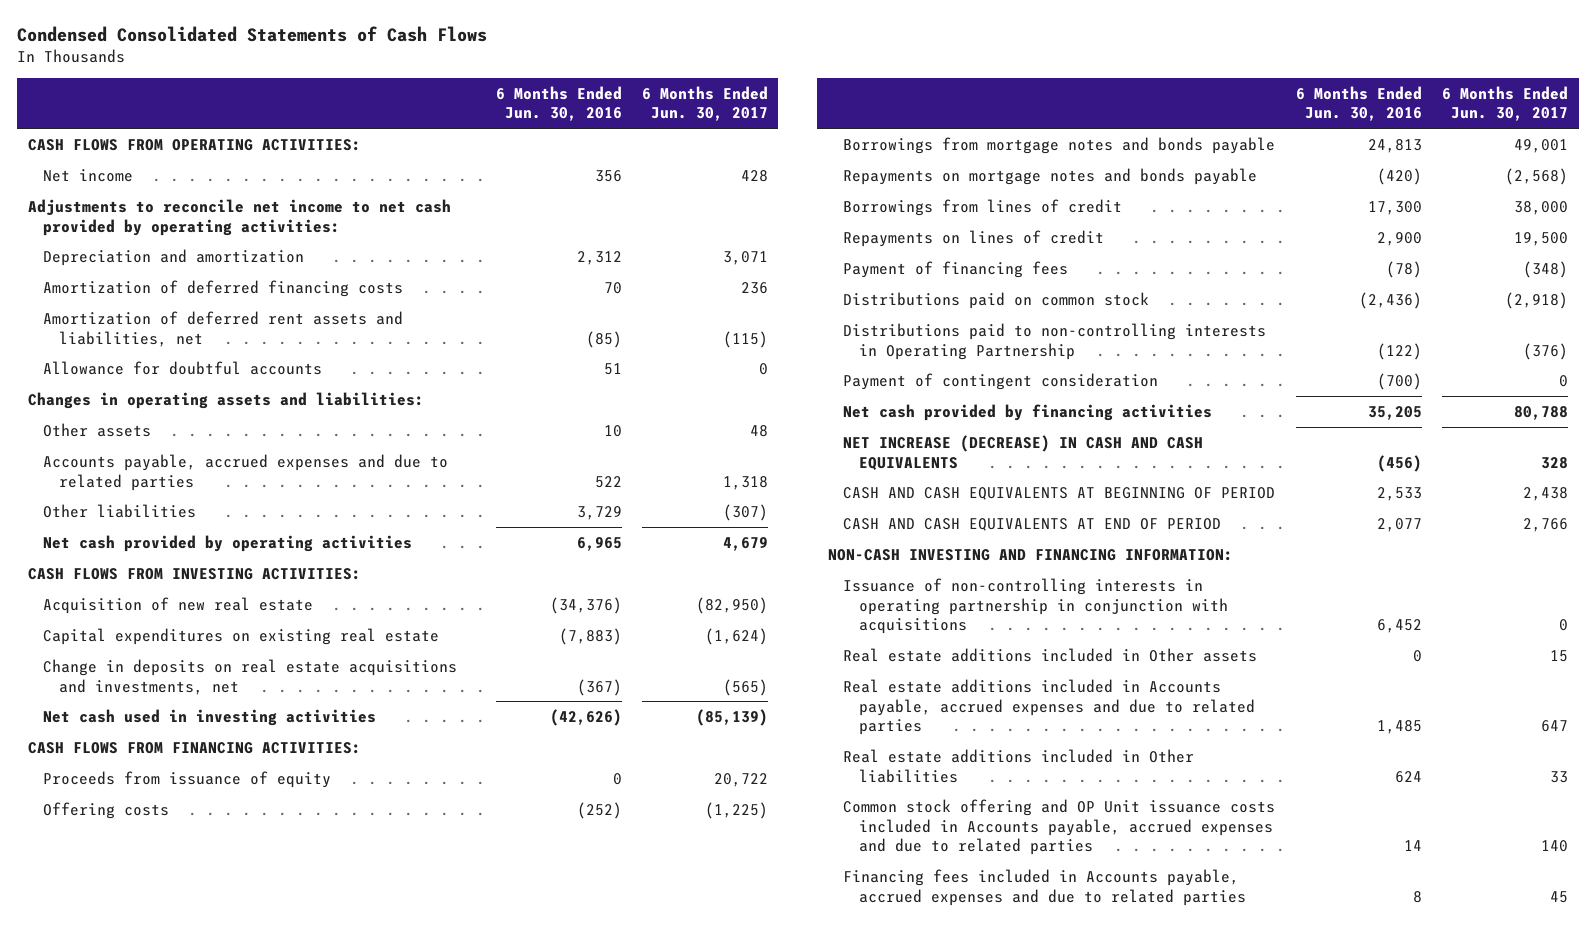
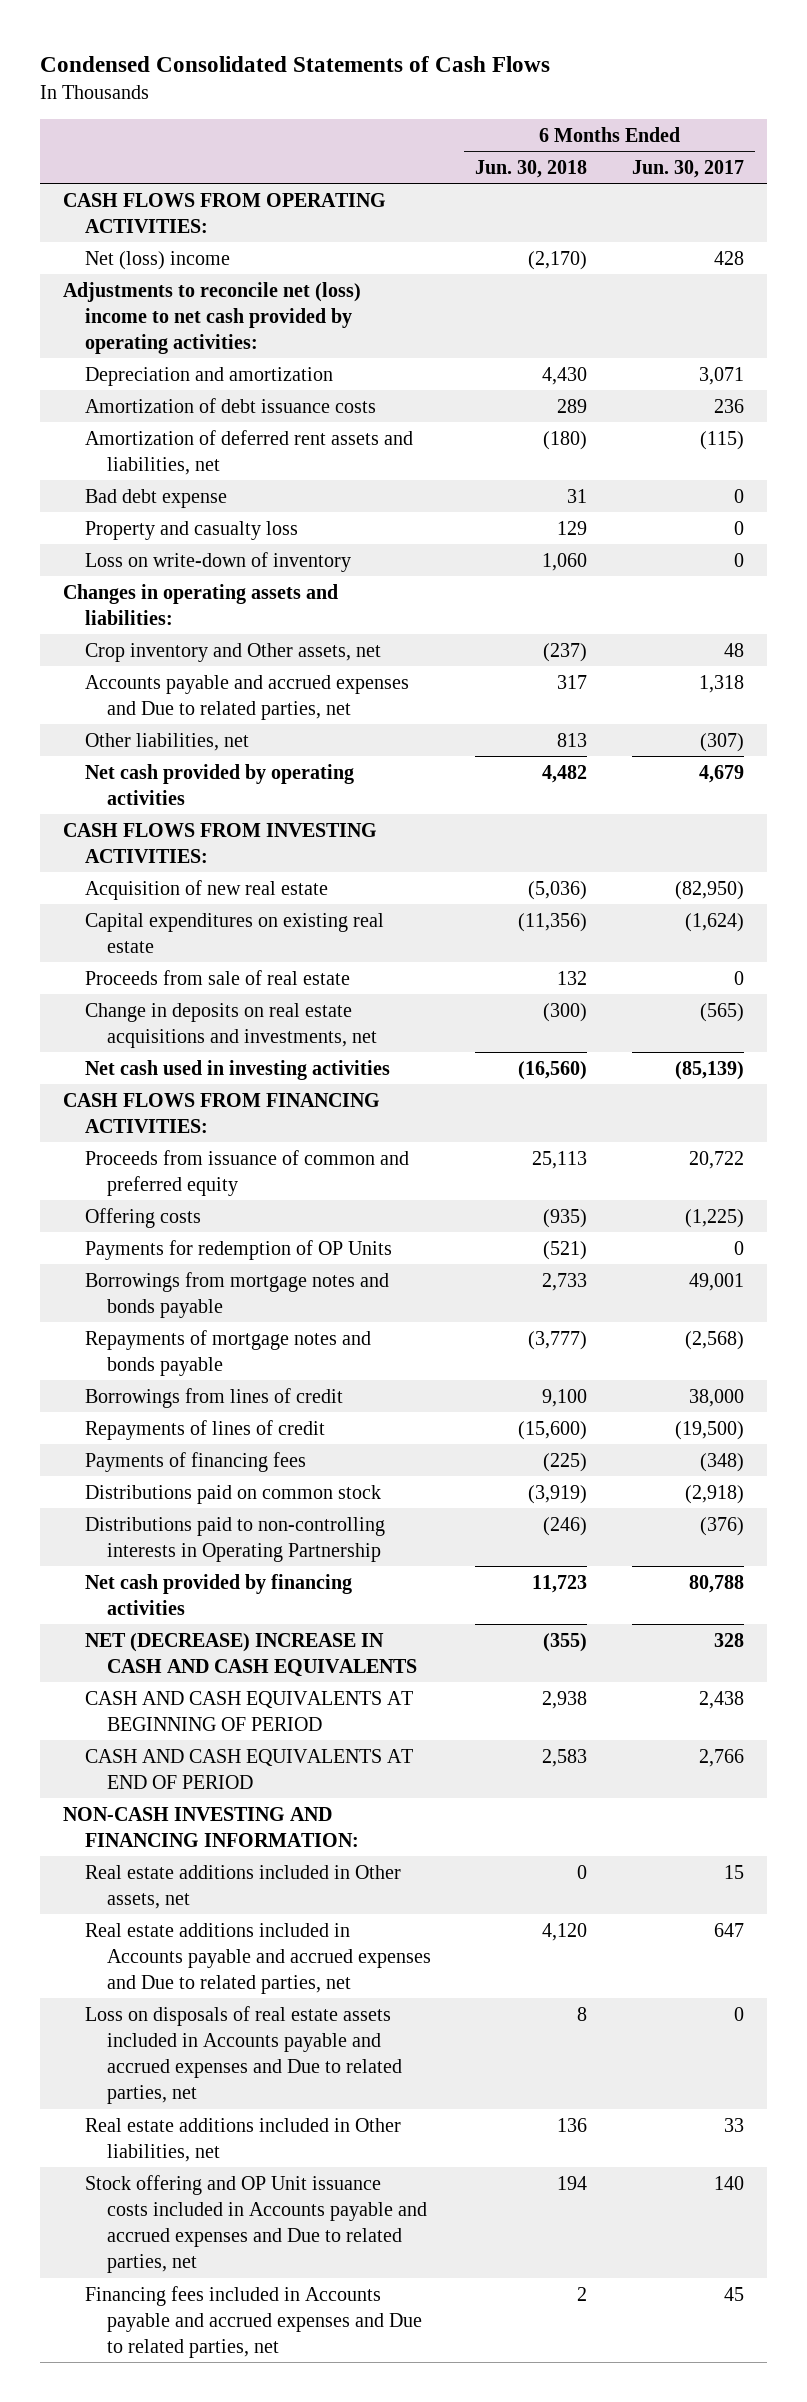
[495,85,622,122] 6 Months Ended Jun. 30, 2016 -> none
none -> [475,159,588,178] Jun. 30, 2018
[43,168,134,182] Net income -> [84,250,230,270] Net (loss) income
[27,198,451,236] Adjustments to reconcile net income to net cash provided by operating activities: -> [62,281,361,354] Adjustments to reconcile net (loss) income to net cash provided by operating activities:
[43,279,404,297] Amortization of deferred financing costs -> [84,397,376,413] Amortization of debt issuance costs
[43,360,323,375] Allowance for doubtful accounts -> [84,488,227,508] Bad debt expense
none -> [84,520,298,540] Property and casualty loss
none -> [84,551,351,572] Loss on write-down of inventory
[43,422,152,437] Other assets -> [84,642,381,662] Crop inventory and Other assets, net
[43,453,449,491] Accounts payable, accrued expenses and due to related parties -> [84,674,409,720] Accounts payable and accrued expenses and Due to related parties, net
[43,503,197,518] Other liabilities -> [84,732,249,751] Other liabilities, net
none -> [84,969,350,985] Proceeds from sale of real estate
[43,770,332,788] Proceeds from issuance of equity -> [84,1149,409,1196] Proceeds from issuance of common and preferred equity
none -> [84,1239,392,1260] Payments for redemption of OP Units
[843,167,1258,185] Repayments on mortgage notes and bonds payable -> [84,1329,371,1376] Repayments of mortgage notes and bonds payable
[843,229,1105,247] Repayments on lines of credit -> [84,1419,325,1440] Repayments of lines of credit
[1514,231,1569,246] 19,500 -> [675,1420,745,1440] (19,500)
[843,260,1069,278] Payment of financing fees -> [84,1451,306,1472] Payments of financing fees
[843,372,1159,390] Payment of contingent consideration -> none
[843,434,1204,470] NET INCREASE (DECREASE) IN CASH AND CASH EQUIVALENTS -> [84,1632,417,1677] NET (DECREASE) INCREASE IN CASH AND CASH EQUIVALENTS
[843,577,1228,635] Issuance of non-controlling interests in operating partnership in conjunction with acquisitions -> none
[843,647,1258,662] Real estate additions included in Other assets -> [84,1864,401,1909] Real estate additions included in Other assets, net
[843,678,1255,736] Real estate additions included in Accounts payable, accrued expenses and due to related parties -> [84,1922,431,1994] Real estate additions included in Accounts payable and accrued expenses and Due to related parties, net
none -> [84,2005,402,2105] Loss on disposals of real estate assets included in Accounts payable and accrued expenses and Due to related parties, net
[843,748,1195,783] Real estate additions included in Other liabilities -> [84,2117,401,2162] Real estate additions included in Other liabilities, net
[843,798,1276,856] Common stock offering and OP Unit issuance costs included in Accounts payable, accrued expenses and due to related parties -> [84,2174,427,2274] Stock offering and OP Unit issuance costs included in Accounts payable and accrued expenses and Due to related parties, net
[843,868,1246,906] Financing fees included in Accounts payable, accrued expenses and due to related parties -> [84,2285,422,2358] Financing fees included in Accounts payable and accrued expenses and Due to related parties, net

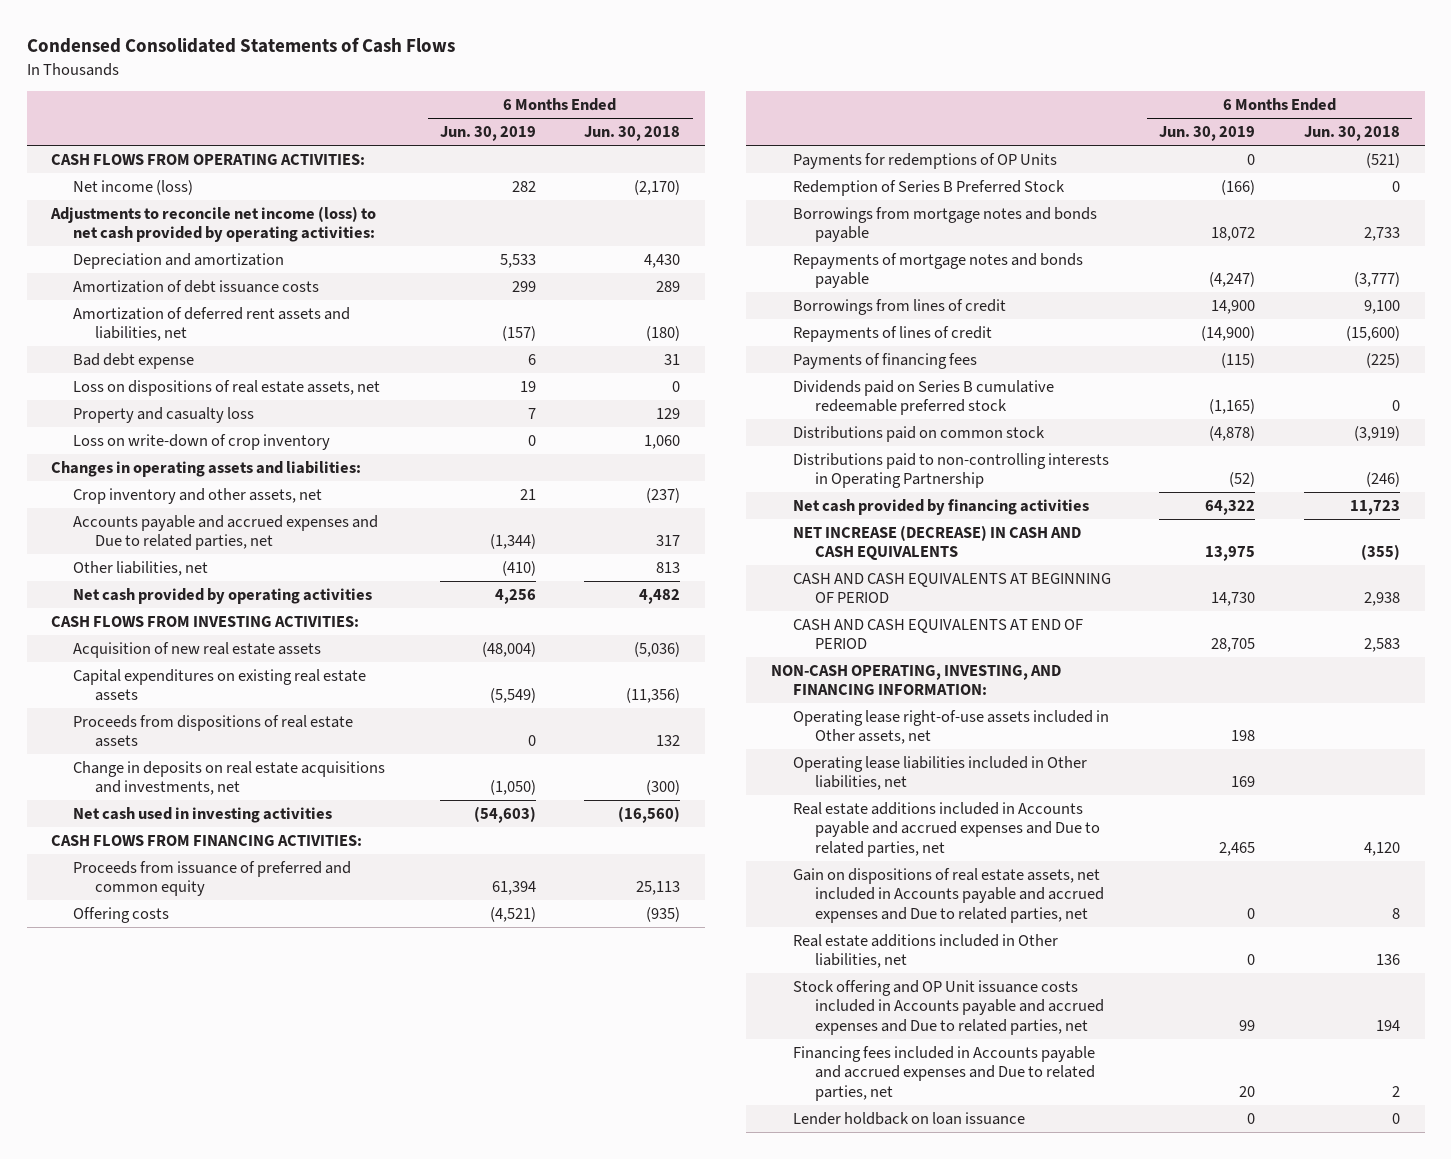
[632,159,745,178] Jun. 30, 2017 -> none
none -> [439,126,536,142] Jun. 30, 2019
[84,250,230,270] Net (loss) income -> [72,179,193,195] Net income (loss)
[62,281,361,354] Adjustments to reconcile net (loss) income to net cash provided by operating activities: -> [50,205,377,243] Adjustments to reconcile net income (loss) to net cash provided by operating activities:
none -> [72,379,380,396] Loss on dispositions of real estate assets, net
[84,551,351,572] Loss on write-down of inventory -> [72,433,330,450] Loss on write-down of crop inventory
[84,642,381,662] Crop inventory and Other assets, net -> [72,487,322,504] Crop inventory and other assets, net
[84,879,328,900] Acquisition of new real estate -> [72,641,321,658] Acquisition of new real estate assets
[84,912,384,953] Capital expenditures on existing real estate -> [72,668,366,702] Capital expenditures on existing real estate assets
[84,969,350,985] Proceeds from sale of real estate -> [72,714,353,748] Proceeds from dispositions of real estate assets
[84,1149,409,1196] Proceeds from issuance of common and preferred equity -> [72,860,351,897] Proceeds from issuance of preferred and common equity
[84,1239,392,1260] Payments for redemption of OP Units -> [792,152,1057,169] Payments for redemptions of OP Units
none -> [792,179,1065,196] Redemption of Series B Preferred Stock
none -> [792,379,1054,416] Dividends paid on Series B cumulative redeemable preferred stock
[84,1632,417,1677] NET (DECREASE) INCREASE IN CASH AND CASH EQUIVALENTS -> [792,524,1081,561] NET INCREASE (DECREASE) IN CASH AND CASH EQUIVALENTS
[84,1864,401,1909] Real estate additions included in Other assets, net -> none
[62,1806,359,1847] NON-CASH INVESTING AND FINANCING INFORMATION: -> [770,664,1061,696] NON-CASH OPERATING, INVESTING, AND FINANCING INFORMATION:
none -> [792,709,1109,745] Operating lease right-of-use assets included in Other assets, net
none -> [792,755,1087,791] Operating lease liabilities included in Other liabilities, net
[84,2005,402,2105] Loss on disposals of real estate assets included in Accounts payable and accrued expenses and Due to related parties, net -> [792,867,1104,923] Gain on dispositions of real estate assets, net included in Accounts payable and accrued expenses and Due to related parties, net
none -> [792,1111,1025,1125] Lender holdback on loan issuance

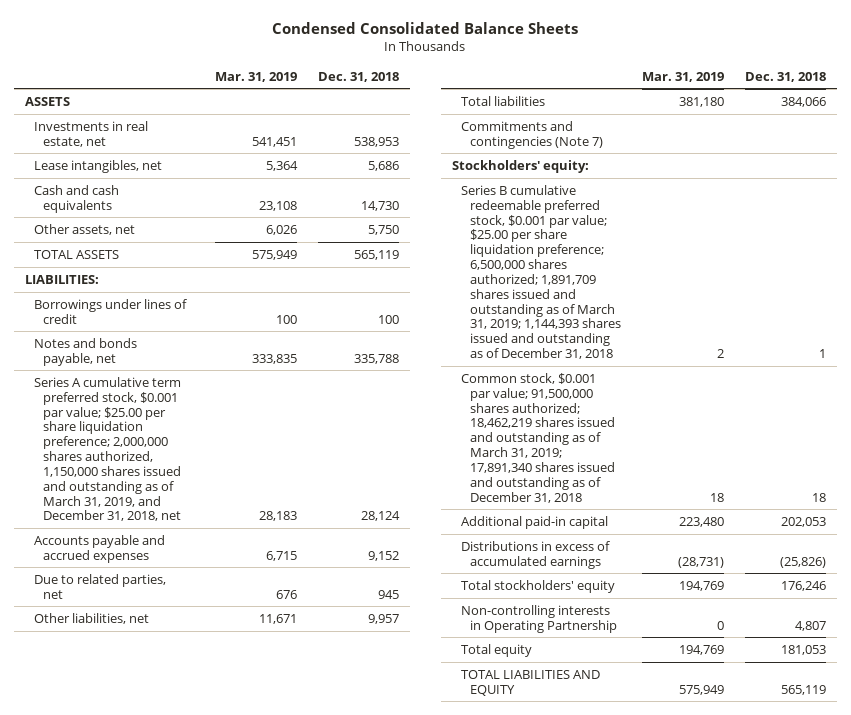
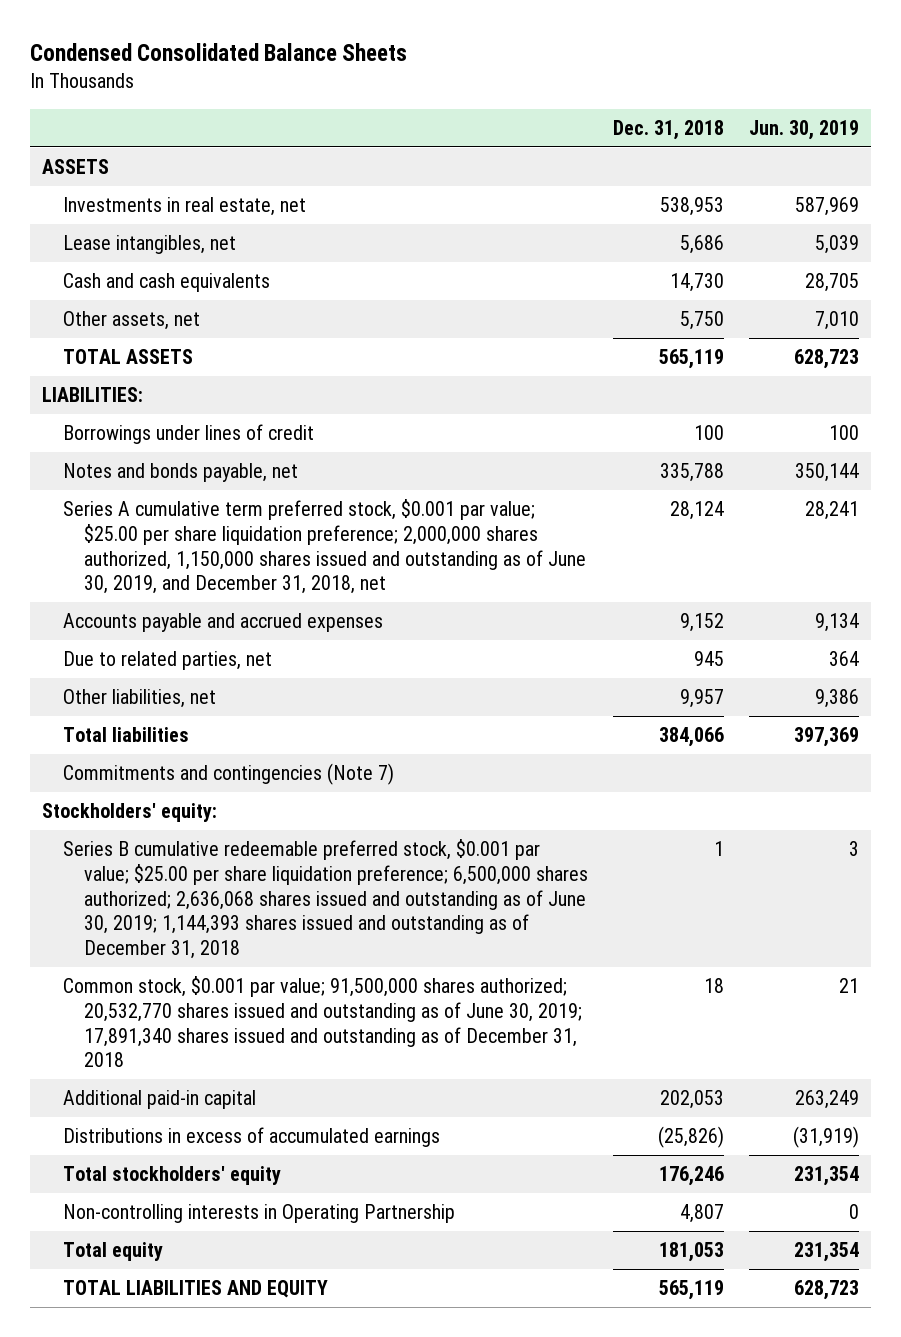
[214,71,297,82] Mar. 31, 2019 -> none
none -> [748,119,859,140] Jun. 30, 2019
[33,376,181,522] Series A cumulative term preferred stock, $0.001 par value; $25.00 per share liquidation preference; 2,000,000 shares authorized, 1,150,000 shares issued and outstanding as of March 31, 2019, and December 31, 2018, net -> [63,499,586,595] Series A cumulative term preferred stock, $0.001 par value; $25.00 per share liquidation preference; 2,000,000 shares authorized, 1,150,000 shares issued and outstanding as of June 30, 2019, and December 31, 2018, net
[460,184,621,360] Series B cumulative redeemable preferred stock, $0.001 par value; $25.00 per share liquidation preference; 6,500,000 shares authorized; 1,891,709 shares issued and outstanding as of March 31, 2019; 1,144,393 shares issued and outstanding as of December 31, 2018 -> [63,839,588,960] Series B cumulative redeemable preferred stock, $0.001 par value; $25.00 per share liquidation preference; 6,500,000 shares authorized; 2,636,068 shares issued and outstanding as of June 30, 2019; 1,144,393 shares issued and outstanding as of December 31, 2018
[460,372,615,503] Common stock, $0.001 par value; 91,500,000 shares authorized; 18,462,219 shares issued and outstanding as of March 31, 2019; 17,891,340 shares issued and outstanding as of December 31, 2018 -> [63,976,582,1068] Common stock, $0.001 par value; 91,500,000 shares authorized; 20,532,770 shares issued and outstanding as of June 30, 2019; 17,891,340 shares issued and outstanding as of December 31, 2018

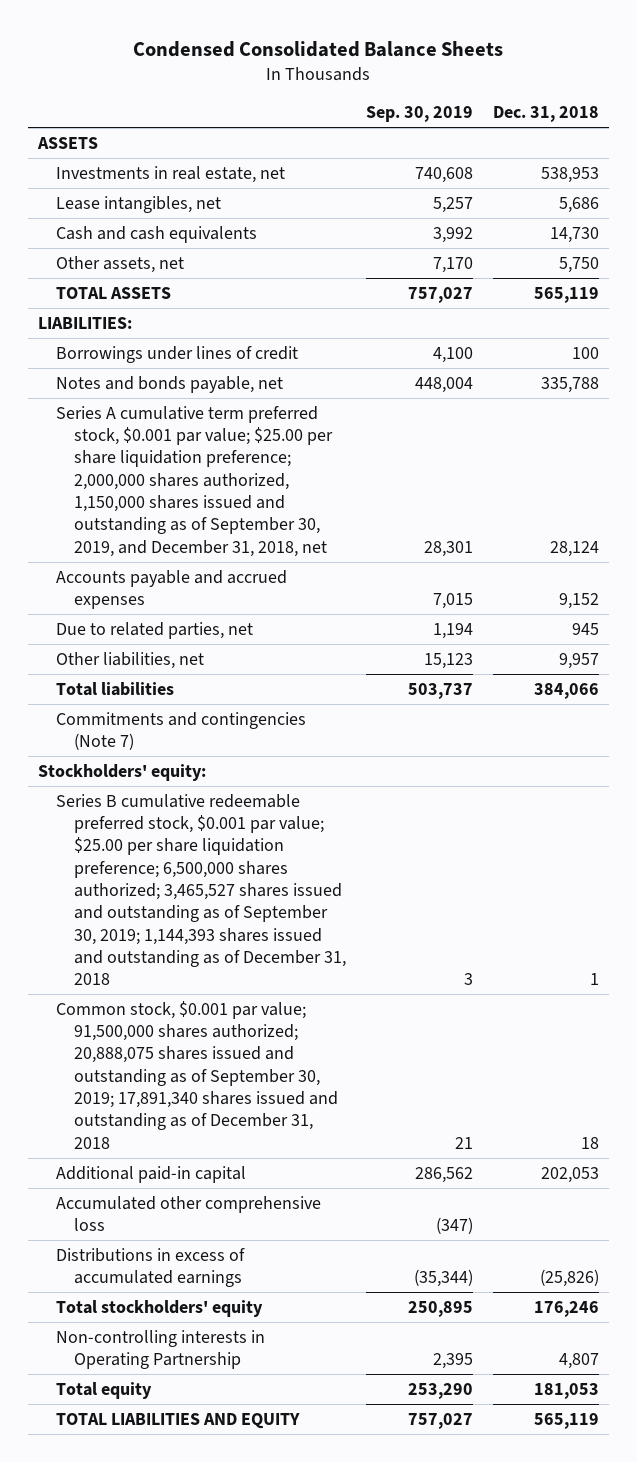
[748,119,859,140] Jun. 30, 2019 -> none
none -> [366,106,474,123] Sep. 30, 2019
[63,499,586,595] Series A cumulative term preferred stock, $0.001 par value; $25.00 per share liquidation preference; 2,000,000 shares authorized, 1,150,000 shares issued and outstanding as of June 30, 2019, and December 31, 2018, net -> [56,405,334,557] Series A cumulative term preferred stock, $0.001 par value; $25.00 per share liquidation preference; 2,000,000 shares authorized, 1,150,000 shares issued and outstanding as of September 30, 2019, and December 31, 2018, net
[63,839,588,960] Series B cumulative redeemable preferred stock, $0.001 par value; $25.00 per share liquidation preference; 6,500,000 shares authorized; 2,636,068 shares issued and outstanding as of June 30, 2019; 1,144,393 shares issued and outstanding as of December 31, 2018 -> [56,793,347,986] Series B cumulative redeemable preferred stock, $0.001 par value; $25.00 per share liquidation preference; 6,500,000 shares authorized; 3,465,527 shares issued and outstanding as of September 30, 2019; 1,144,393 shares issued and outstanding as of December 31, 2018
[63,976,582,1068] Common stock, $0.001 par value; 91,500,000 shares authorized; 20,532,770 shares issued and outstanding as of June 30, 2019; 17,891,340 shares issued and outstanding as of December 31, 2018 -> [56,1000,339,1149] Common stock, $0.001 par value; 91,500,000 shares authorized; 20,888,075 shares issued and outstanding as of September 30, 2019; 17,891,340 shares issued and outstanding as of December 31, 2018
none -> [56,1195,322,1232] Accumulated other comprehensive loss

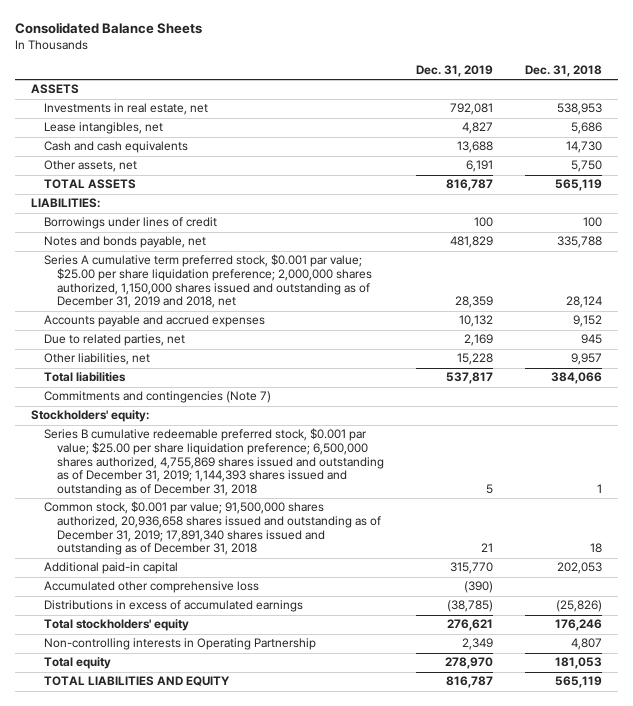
[133,40,504,57] Condensed Consolidated Balance Sheets -> [14,22,202,35] Consolidated Balance Sheets
[366,106,474,123] Sep. 30, 2019 -> none
none -> [416,65,494,78] Dec. 31, 2019
[56,405,334,557] Series A cumulative term preferred stock, $0.001 par value; $25.00 per share liquidation preference; 2,000,000 shares authorized, 1,150,000 shares issued and outstanding as of September 30, 2019, and December 31, 2018, net -> [44,254,373,309] Series A cumulative term preferred stock, $0.001 par value; $25.00 per share liquidation preference; 2,000,000 shares authorized, 1,150,000 shares issued and outstanding as of December 31, 2019 and 2018, net
[56,793,347,986] Series B cumulative redeemable preferred stock, $0.001 par value; $25.00 per share liquidation preference; 6,500,000 shares authorized; 3,465,527 shares issued and outstanding as of September 30, 2019; 1,144,393 shares issued and outstanding as of December 31, 2018 -> [44,428,385,497] Series B cumulative redeemable preferred stock, $0.001 par value; $25.00 per share liquidation preference; 6,500,000 shares authorized, 4,755,869 shares issued and outstanding as of December 31, 2019; 1,144,393 shares issued and outstanding as of December 31, 2018
[56,1000,339,1149] Common stock, $0.001 par value; 91,500,000 shares authorized; 20,888,075 shares issued and outstanding as of September 30, 2019; 17,891,340 shares issued and outstanding as of December 31, 2018 -> [44,501,382,556] Common stock, $0.001 par value; 91,500,000 shares authorized, 20,936,658 shares issued and outstanding as of December 31, 2019; 17,891,340 shares issued and outstanding as of December 31, 2018

